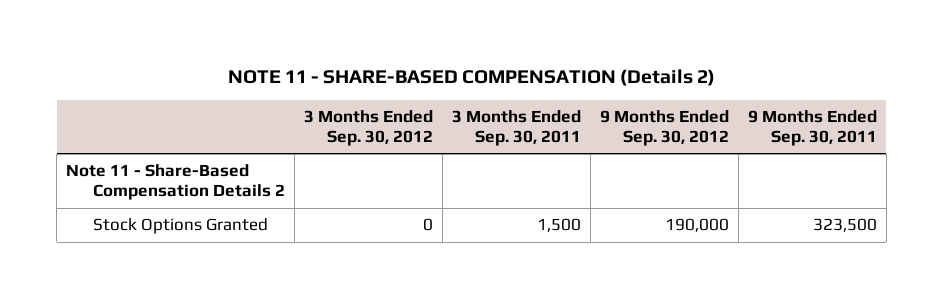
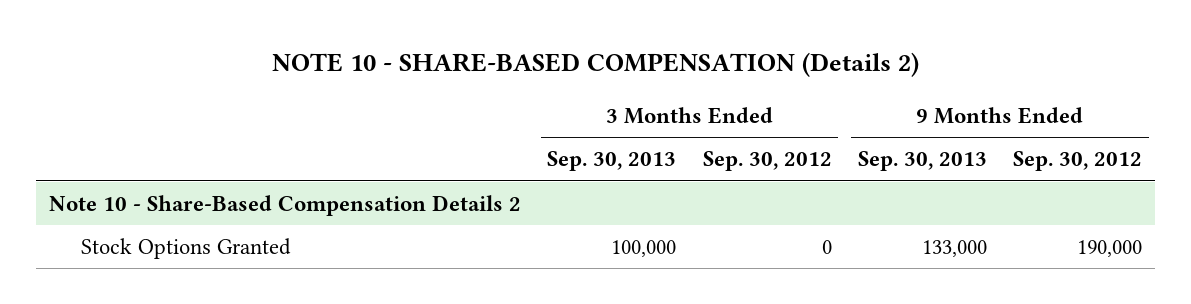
[227,68,715,86] NOTE 11 - SHARE-BASED COMPENSATION (Details 2) -> [271,52,919,78] NOTE 10 - SHARE-BASED COMPENSATION (Details 2)
[451,109,581,147] 3 Months Ended Sep. 30, 2011 -> none
[747,109,877,147] 9 Months Ended Sep. 30, 2011 -> none
none -> [547,151,677,172] Sep. 30, 2013
none -> [857,151,987,172] Sep. 30, 2013
[66,164,285,201] Note 11 - Share-Based Compensation Details 2 -> [49,195,522,217] Note 10 - Share-Based Compensation Details 2

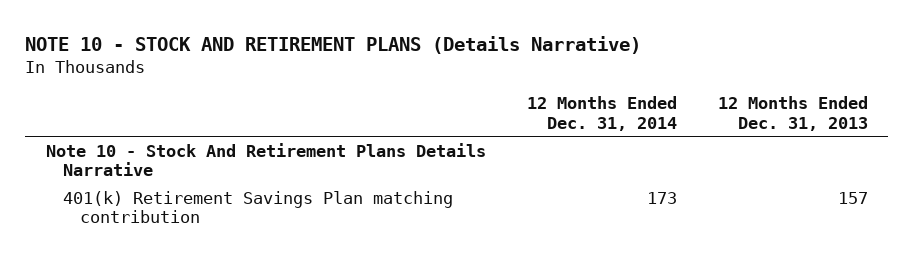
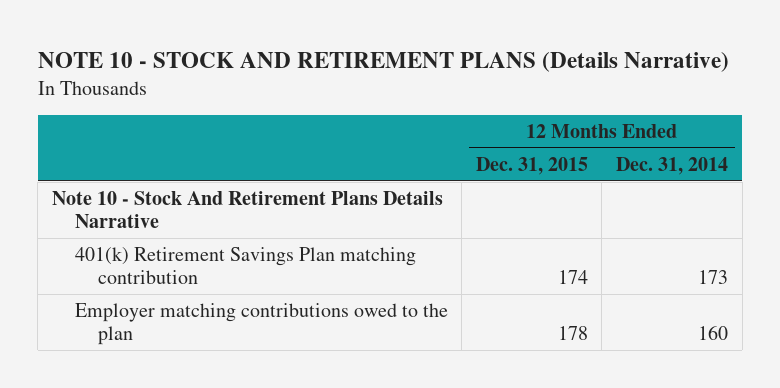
[717,96,868,131] 12 Months Ended Dec. 31, 2013 -> none
none -> [475,156,588,175] Dec. 31, 2015
none -> [74,303,448,345] Employer matching contributions owed to the plan

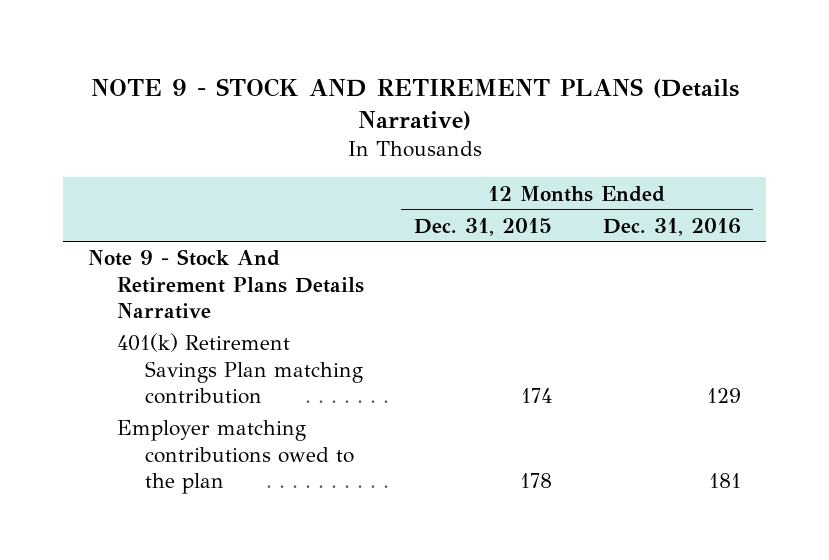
[37,52,729,73] NOTE 10 - STOCK AND RETIREMENT PLANS (Details Narrative) -> [90,77,739,131] NOTE 9 - STOCK AND RETIREMENT PLANS (Details Narrative)
[616,156,729,175] Dec. 31, 2014 -> none
none -> [602,217,741,236] Dec. 31, 2016
[51,191,443,228] Note 10 - Stock And Retirement Plans Details Narrative -> [88,249,364,320] Note 9 - Stock And Retirement Plans Details Narrative

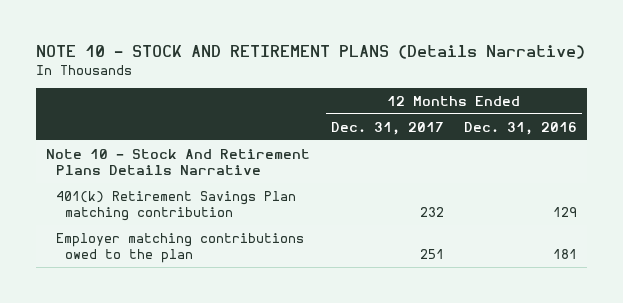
[90,77,739,131] NOTE 9 - STOCK AND RETIREMENT PLANS (Details Narrative) -> [36,44,586,59] NOTE 10 - STOCK AND RETIREMENT PLANS (Details Narrative)
[414,217,553,236] Dec. 31, 2015 -> none
none -> [330,121,444,135] Dec. 31, 2017
[88,249,364,320] Note 9 - Stock And Retirement Plans Details Narrative -> [46,149,311,176] Note 10 - Stock And Retirement Plans Details Narrative

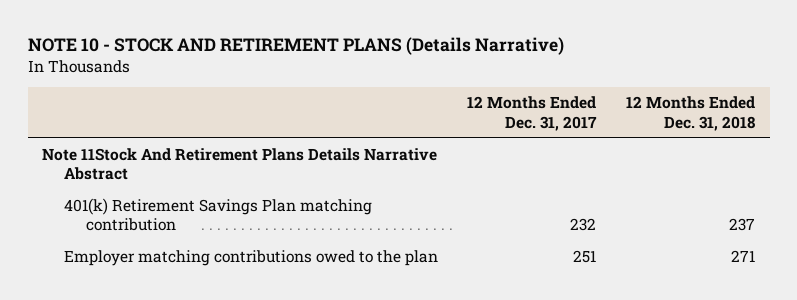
[464,121,578,135] Dec. 31, 2016 -> none
none -> [625,96,755,131] 12 Months Ended Dec. 31, 2018
[46,149,311,176] Note 10 - Stock And Retirement Plans Details Narrative -> [42,148,438,181] Note 11Stock And Retirement Plans Details Narrative Abstract

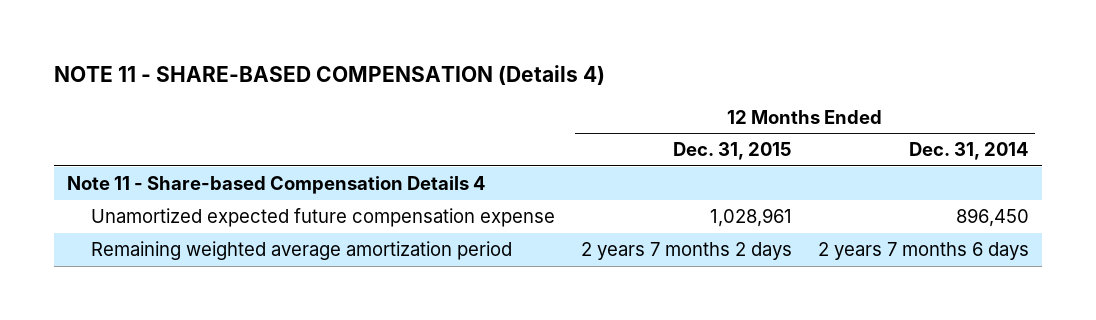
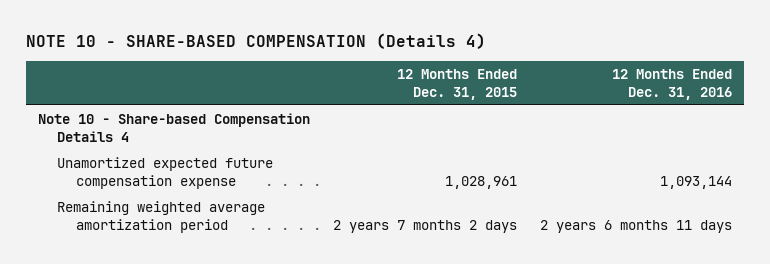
[53,65,605,86] NOTE 11 - SHARE-BASED COMPENSATION (Details 4) -> [26,33,487,50] NOTE 10 - SHARE-BASED COMPENSATION (Details 4)
[909,142,1030,161] Dec. 31, 2014 -> none
none -> [612,68,733,100] 12 Months Ended Dec. 31, 2016
[66,176,486,195] Note 11 - Share-based Compensation Details 4 -> [37,113,310,142] Note 10 - Share-based Compensation Details 4

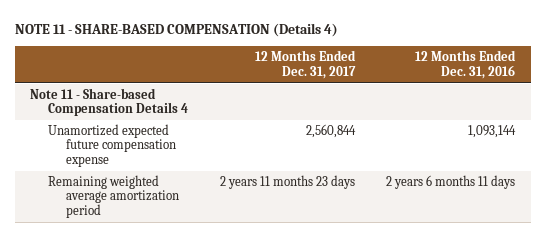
[26,33,487,50] NOTE 10 - SHARE-BASED COMPENSATION (Details 4) -> [14,22,338,37] NOTE 11 - SHARE-BASED COMPENSATION (Details 4)
[397,68,518,100] 12 Months Ended Dec. 31, 2015 -> none
none -> [254,50,356,79] 12 Months Ended Dec. 31, 2017
[37,113,310,142] Note 10 - Share-based Compensation Details 4 -> [30,88,189,117] Note 11 - Share-based Compensation Details 4

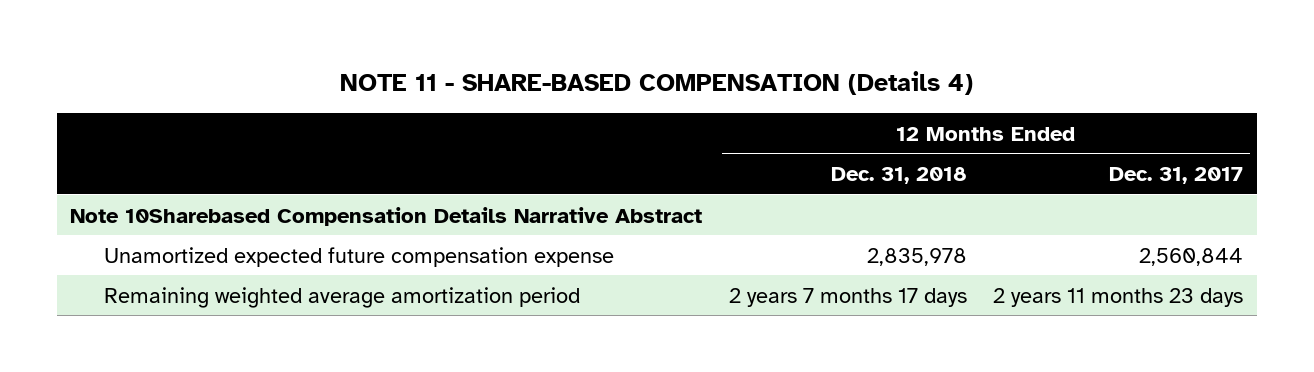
[415,50,517,79] 12 Months Ended Dec. 31, 2016 -> none
none -> [830,166,967,184] Dec. 31, 2018
[30,88,189,117] Note 11 - Share-based Compensation Details 4 -> [70,206,703,226] Note 10Sharebased Compensation Details Narrative Abstract

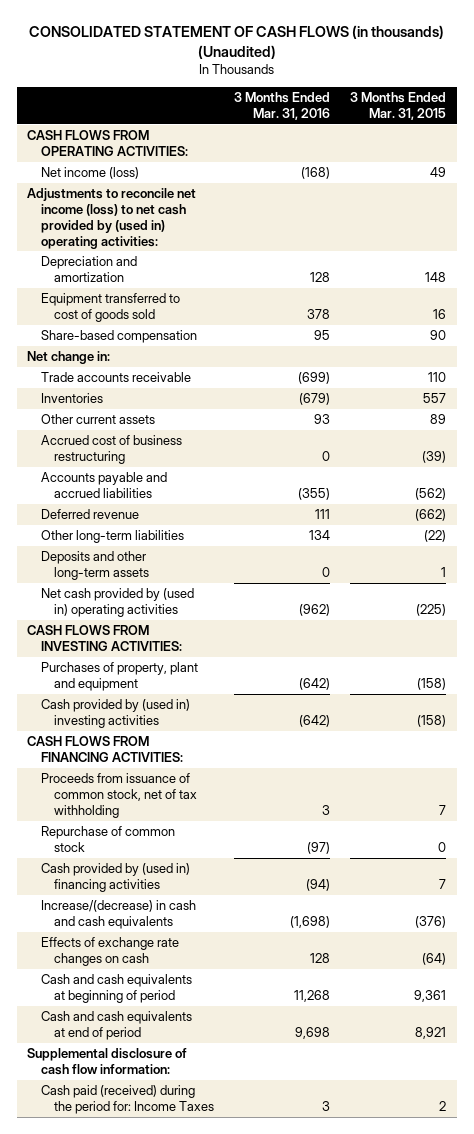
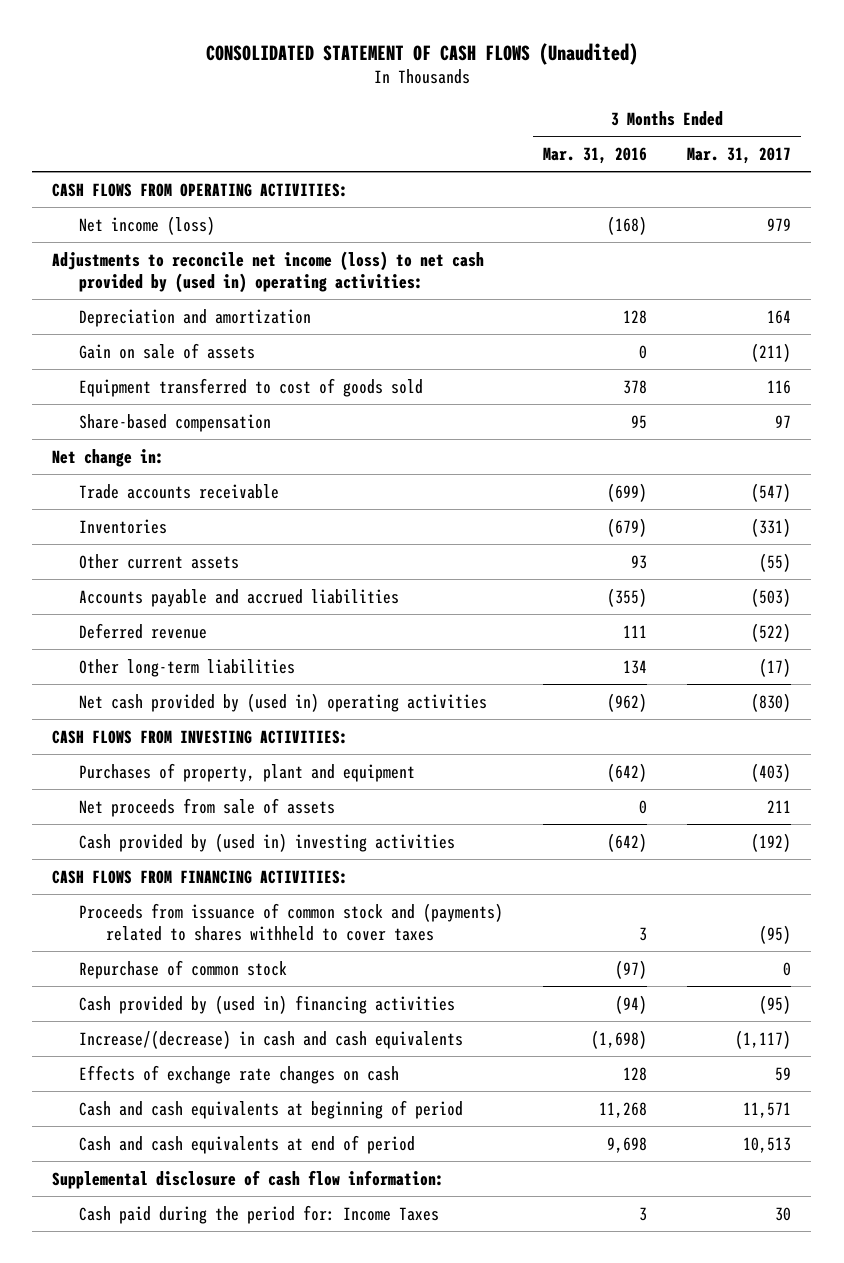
[28,24,444,59] CONSOLIDATED STATEMENT OF CASH FLOWS (in thousands) (Unaudited) -> [205,42,638,65] CONSOLIDATED STATEMENT OF CASH FLOWS (Unaudited)
[350,92,447,120] 3 Months Ended Mar. 31, 2015 -> none
none -> [687,147,792,165] Mar. 31, 2017
none -> [79,342,256,359] Gain on sale of assets
[40,435,182,465] Accrued cost of business restructuring -> none
[40,551,150,581] Deposits and other long-term assets -> none
none -> [79,797,336,817] Net proceeds from sale of assets
[40,773,198,818] Proceeds from issuance of common stock, net of tax withholding -> none
none -> [79,902,504,941] Proceeds from issuance of common stock and (payments) related to shares withheld to cover taxes
[40,1085,215,1115] Cash paid (received) during the period for: Income Taxes -> [79,1204,440,1224] Cash paid during the period for: Income Taxes

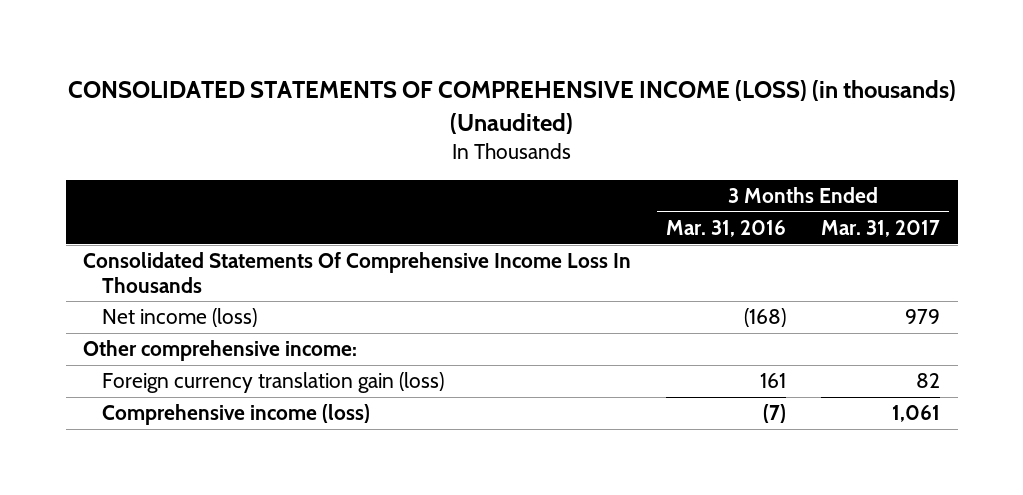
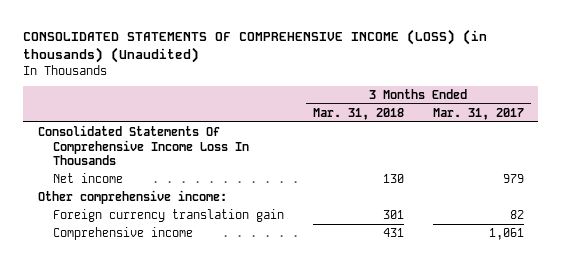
[666,219,787,237] Mar. 31, 2016 -> none
none -> [313,107,405,120] Mar. 31, 2018
[101,308,257,328] Net income (loss) -> [53,172,124,183] Net income
[101,372,444,394] Foreign currency translation gain (loss) -> [53,208,285,222] Foreign currency translation gain
[101,404,370,426] Comprehensive income (loss) -> [53,226,194,240] Comprehensive income

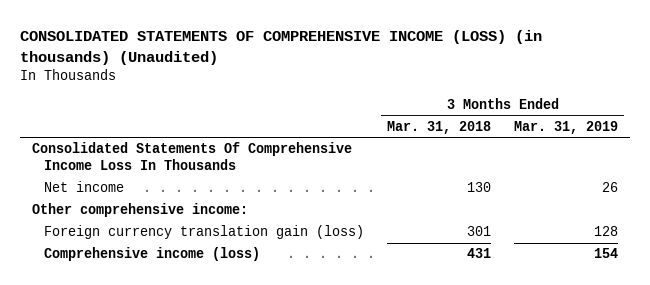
[432,107,524,120] Mar. 31, 2017 -> none
none -> [514,120,619,134] Mar. 31, 2019
[53,208,285,222] Foreign currency translation gain -> [43,225,364,240] Foreign currency translation gain (loss)
[53,226,194,240] Comprehensive income -> [43,247,260,262] Comprehensive income (loss)

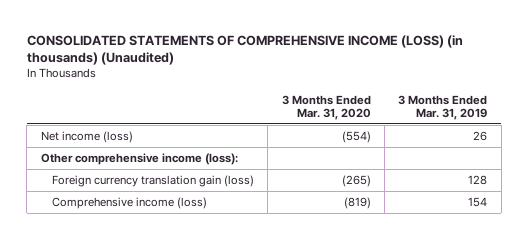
[386,120,491,134] Mar. 31, 2018 -> none
none -> [281,94,371,121] 3 Months Ended Mar. 31, 2020
[32,142,353,171] Consolidated Statements Of Comprehensive Income Loss In Thousands -> none
[43,181,124,193] Net income -> [40,130,133,143] Net income (loss)
[32,203,249,218] Other comprehensive income: -> [40,152,238,165] Other comprehensive income (loss):

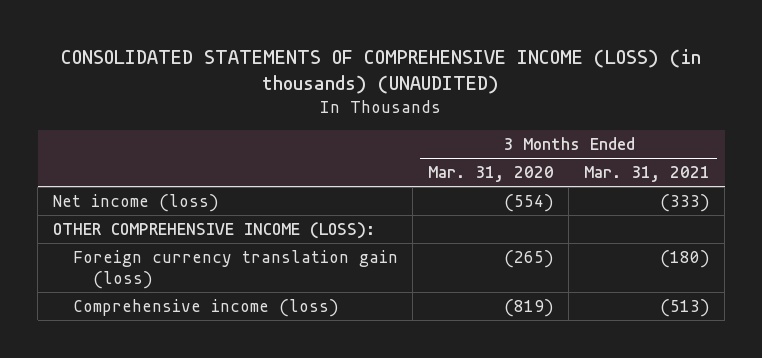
[26,34,463,66] CONSOLIDATED STATEMENTS OF COMPREHENSIVE INCOME (LOSS) (in thousands) (Unaudited) -> [61,49,702,95] CONSOLIDATED STATEMENTS OF COMPREHENSIVE INCOME (LOSS) (in thousands) (UNAUDITED)
[398,94,488,121] 3 Months Ended Mar. 31, 2019 -> none
none -> [583,166,710,183] Mar. 31, 2021
[40,152,238,165] Other comprehensive income (loss): -> [52,221,375,239] OTHER COMPREHENSIVE INCOME (LOSS):

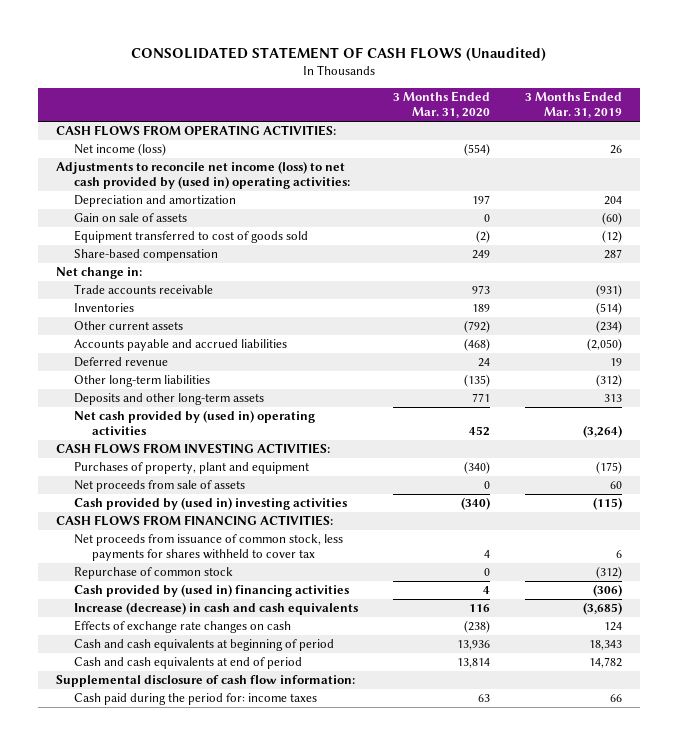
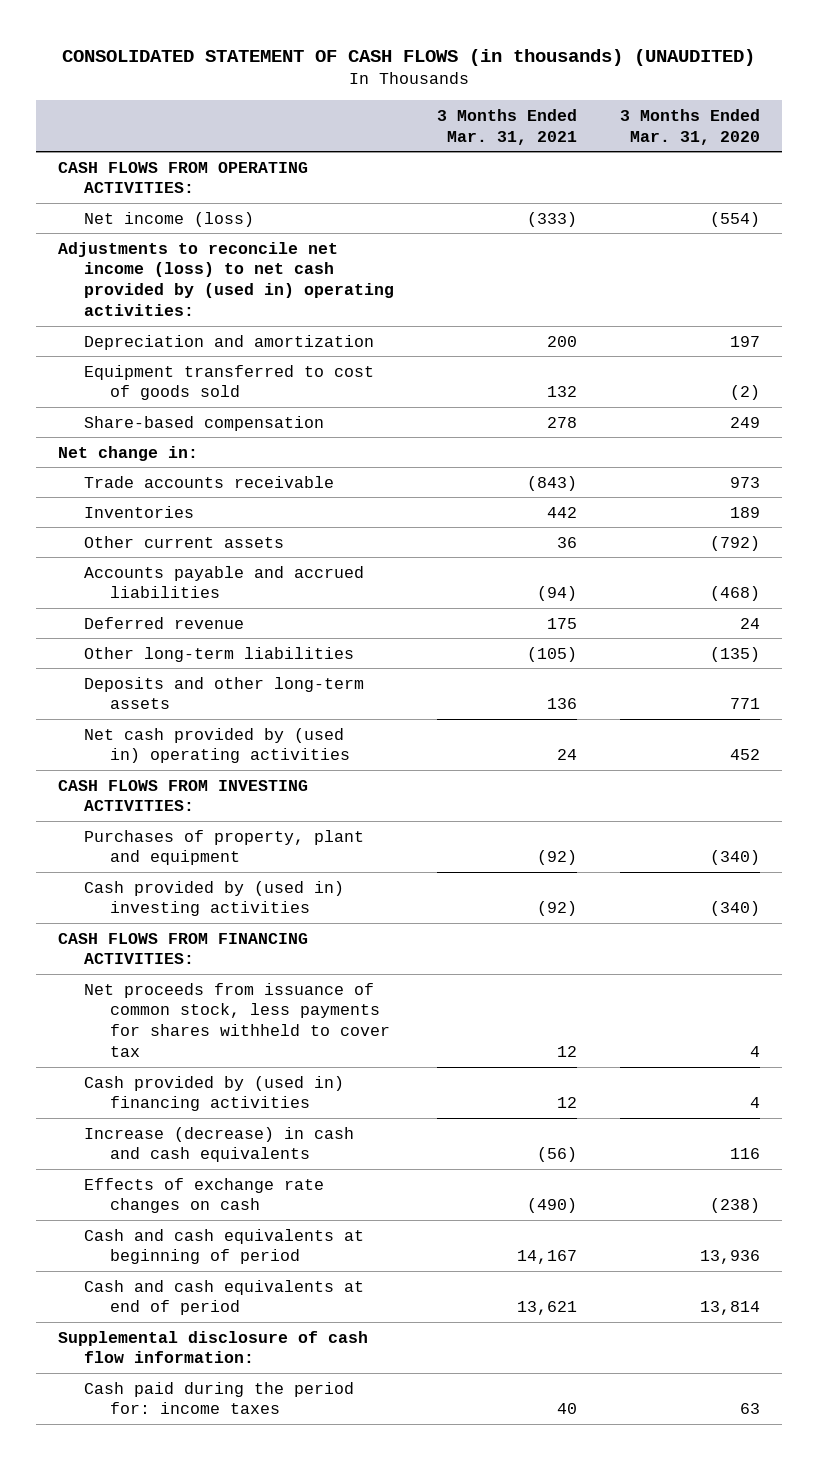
[130,46,546,61] CONSOLIDATED STATEMENT OF CASH FLOWS (Unaudited) -> [61,48,755,66] CONSOLIDATED STATEMENT OF CASH FLOWS (in thousands) (UNAUDITED)
[525,91,623,119] 3 Months Ended Mar. 31, 2019 -> none
none -> [436,108,577,145] 3 Months Ended Mar. 31, 2021
[73,213,187,223] Gain on sale of assets -> none
[73,480,245,493] Net proceeds from sale of assets -> none
[73,567,233,580] Repurchase of common stock -> none

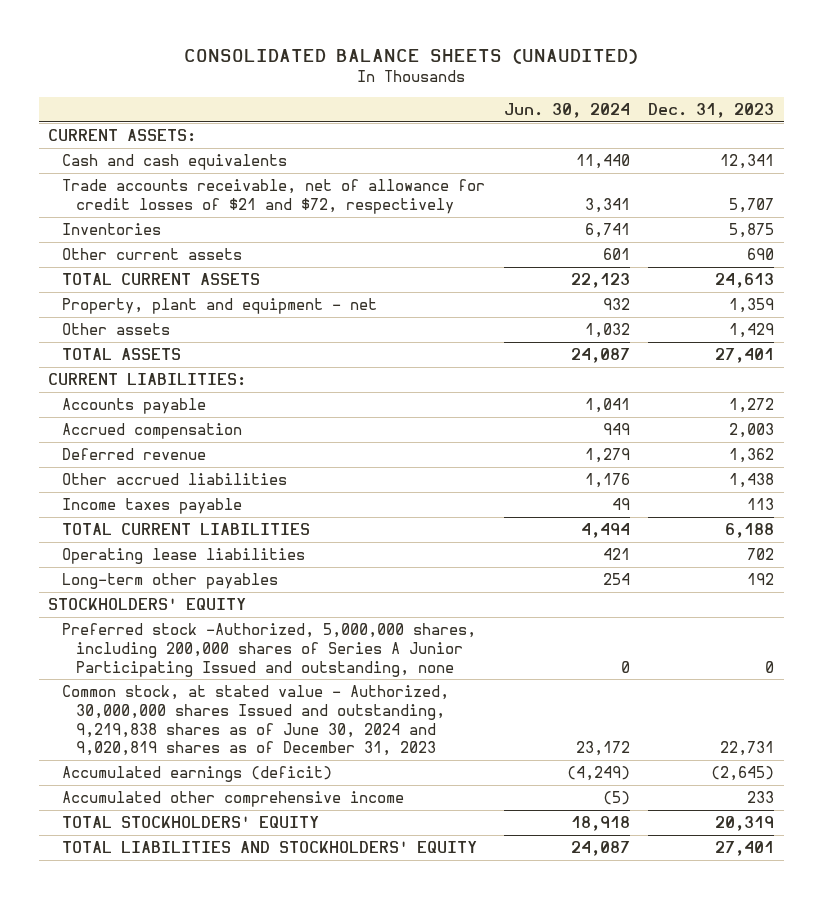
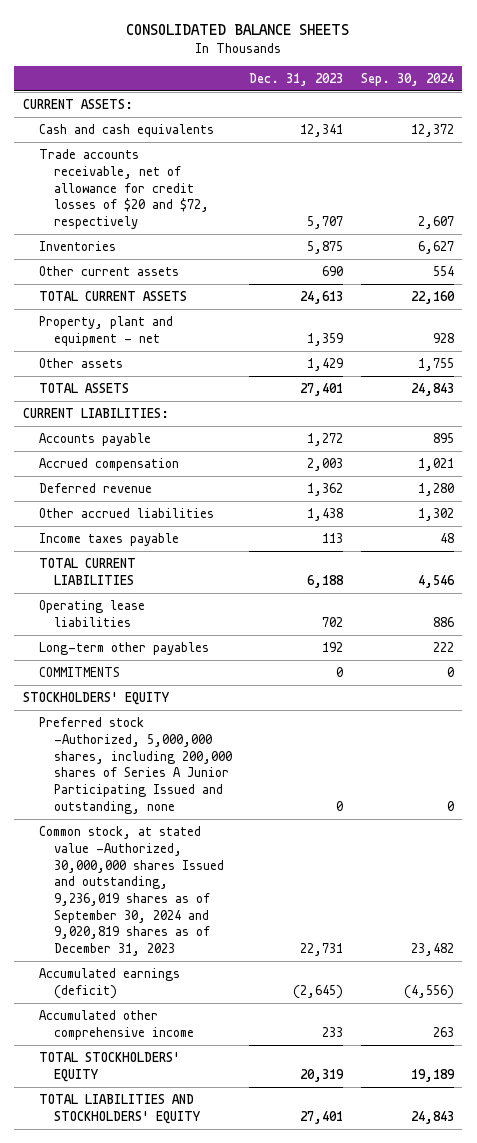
[184,49,639,65] CONSOLIDATED BALANCE SHEETS (UNAUDITED) -> [126,23,350,35] CONSOLIDATED BALANCE SHEETS
[503,103,630,119] Jun. 30, 2024 -> none
none -> [360,72,454,86] Sep. 30, 2024
[61,179,485,214] Trade accounts receivable, net of allowance for credit losses of $21 and $72, respectively -> [38,149,209,229] Trade accounts receivable, net of allowance for credit losses of $20 and $72, respectively
none -> [38,667,120,678] COMMITMENTS
[61,685,449,757] Common stock, at stated value - Authorized, 30,000,000 shares Issued and outstanding, 9,219,838 shares as of June 30, 2024 and 9,020,819 shares as of December 31, 2023 -> [38,826,224,957] Common stock, at stated value -Authorized, 30,000,000 shares Issued and outstanding, 9,236,019 shares as of September 30, 2024 and 9,020,819 shares as of December 31, 2023

